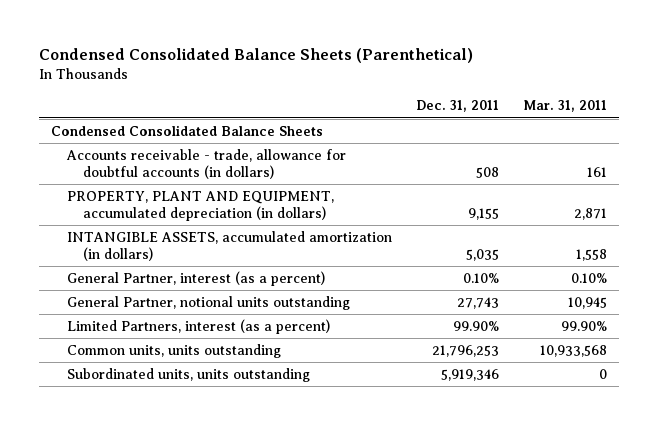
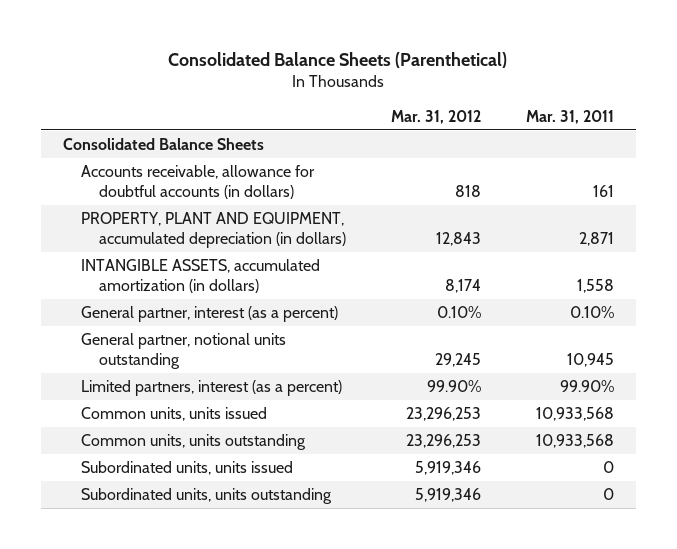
[38,48,473,64] Condensed Consolidated Balance Sheets (Parenthetical) -> [168,51,508,68] Consolidated Balance Sheets (Parenthetical)
[415,100,499,113] Dec. 31, 2011 -> none
none -> [390,109,481,124] Mar. 31, 2012
[50,124,323,136] Condensed Consolidated Balance Sheets -> [63,138,265,151] Consolidated Balance Sheets
[65,148,346,180] Accounts receivable - trade, allowance for doubtful accounts (in dollars) -> [81,165,316,200] Accounts receivable, allowance for doubtful accounts (in dollars)
[66,270,325,286] General Partner, interest (as a percent) -> [81,306,339,323] General partner, interest (as a percent)
[66,295,350,310] General Partner, notional units outstanding -> [81,333,287,370] General partner, notional units outstanding
[66,318,330,334] Limited Partners, interest (as a percent) -> [81,380,343,397] Limited partners, interest (as a percent)
none -> [81,407,268,422] Common units, units issued
none -> [81,461,294,476] Subordinated units, units issued

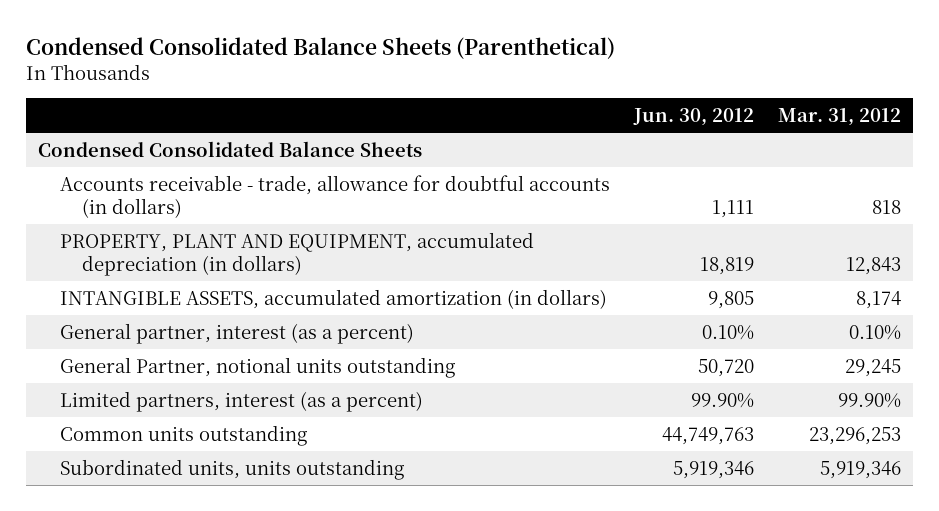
[168,51,508,68] Consolidated Balance Sheets (Parenthetical) -> [26,36,616,59] Condensed Consolidated Balance Sheets (Parenthetical)
[525,109,614,124] Mar. 31, 2011 -> none
none -> [633,107,755,126] Jun. 30, 2012
[63,138,265,151] Consolidated Balance Sheets -> [38,140,423,157] Condensed Consolidated Balance Sheets
[81,165,316,200] Accounts receivable, allowance for doubtful accounts (in dollars) -> [60,174,611,218] Accounts receivable - trade, allowance for doubtful accounts (in dollars)
[81,333,287,370] General partner, notional units outstanding -> [60,356,456,378] General Partner, notional units outstanding
[81,407,268,422] Common units, units issued -> none
[81,461,294,476] Subordinated units, units issued -> none
[81,434,307,451] Common units, units outstanding -> [60,424,308,446] Common units outstanding

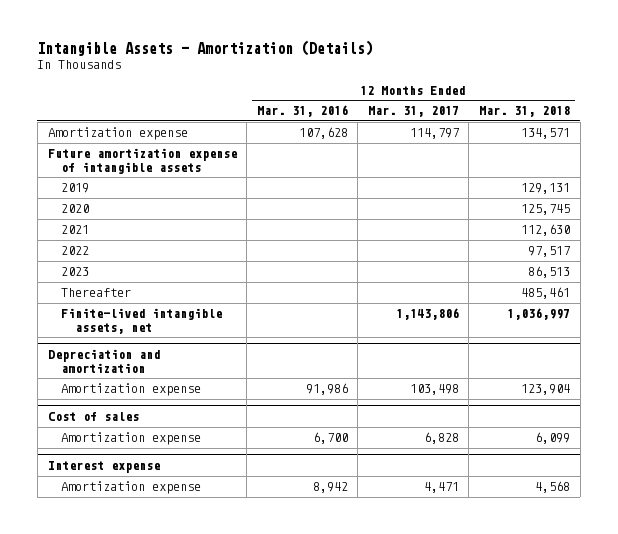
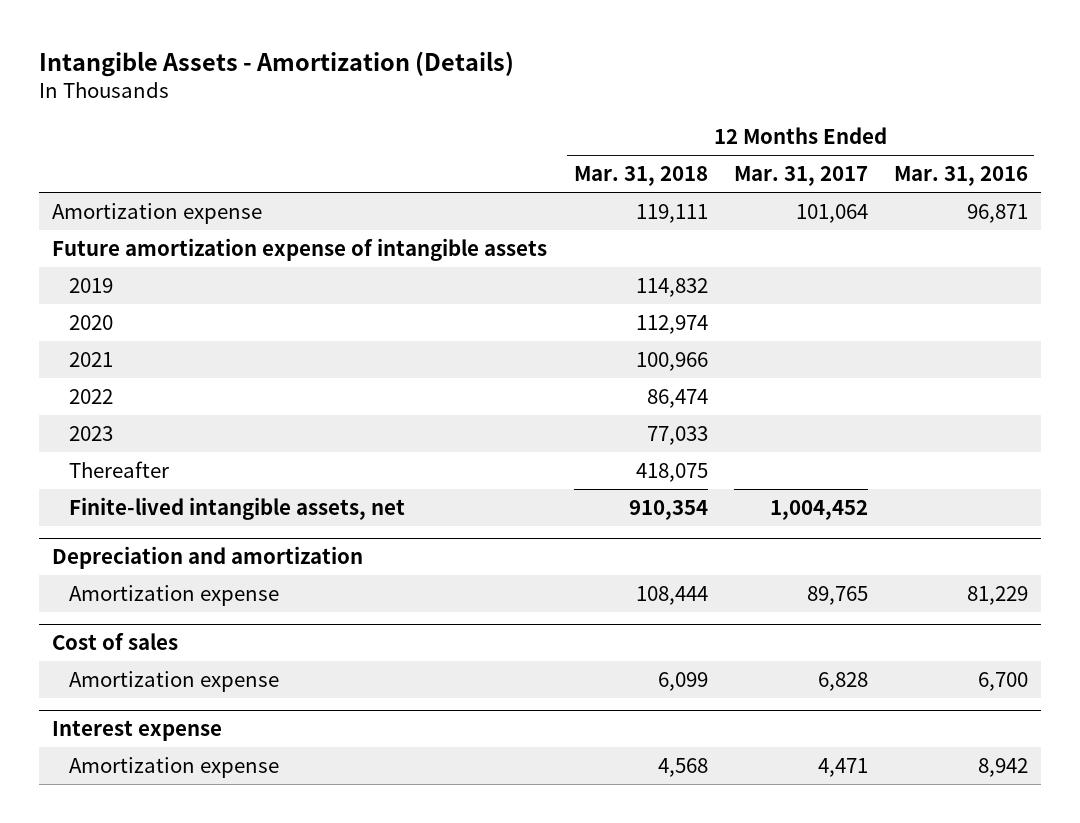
[298,127,348,140] 107,628 -> [966,203,1028,223] 96,871
[409,128,459,140] 114,797 -> [795,203,868,223] 101,064
[521,128,571,140] 134,571 -> [635,203,708,223] 119,111
[521,183,571,195] 129,131 -> [635,277,708,297] 114,832
[521,204,571,216] 125,745 -> [635,314,708,334] 112,974
[521,224,571,237] 112,630 -> [635,351,708,371] 100,966
[528,246,571,258] 97,517 -> [646,388,708,408] 86,474
[528,266,571,279] 86,513 -> [646,425,708,445] 77,033
[521,287,571,300] 485,461 -> [635,462,708,482] 418,075
[395,308,459,321] 1,143,806 -> [769,499,868,520] 1,004,452
[507,308,571,321] 1,036,997 -> [628,499,708,520] 910,354
[305,383,348,396] 91,986 -> [966,585,1028,605] 81,229
[409,384,459,396] 103,498 -> [806,585,868,605] 89,765
[521,384,571,396] 123,904 -> [635,585,708,605] 108,444

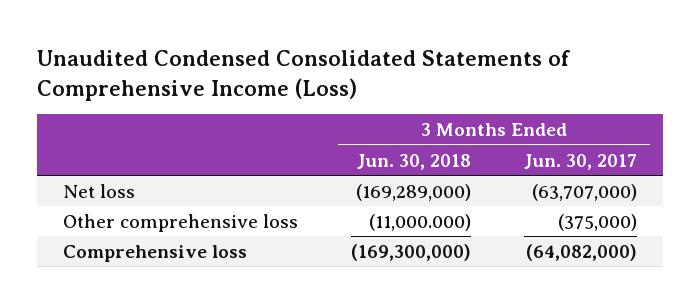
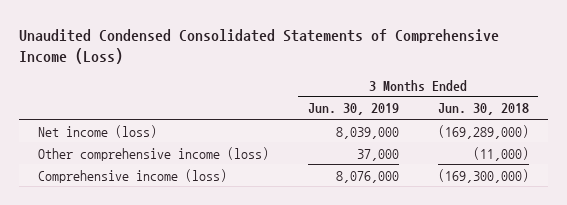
[523,153,637,170] Jun. 30, 2017 -> none
none -> [307,103,399,116] Jun. 30, 2019
[63,183,136,198] Net loss -> [38,124,158,138] Net income (loss)
[63,213,299,232] Other comprehensive loss -> [38,146,270,161] Other comprehensive income (loss)
[369,213,472,231] (11,000.000) -> [472,146,529,161] (11,000)
[63,244,248,262] Comprehensive loss -> [38,168,228,183] Comprehensive income (loss)

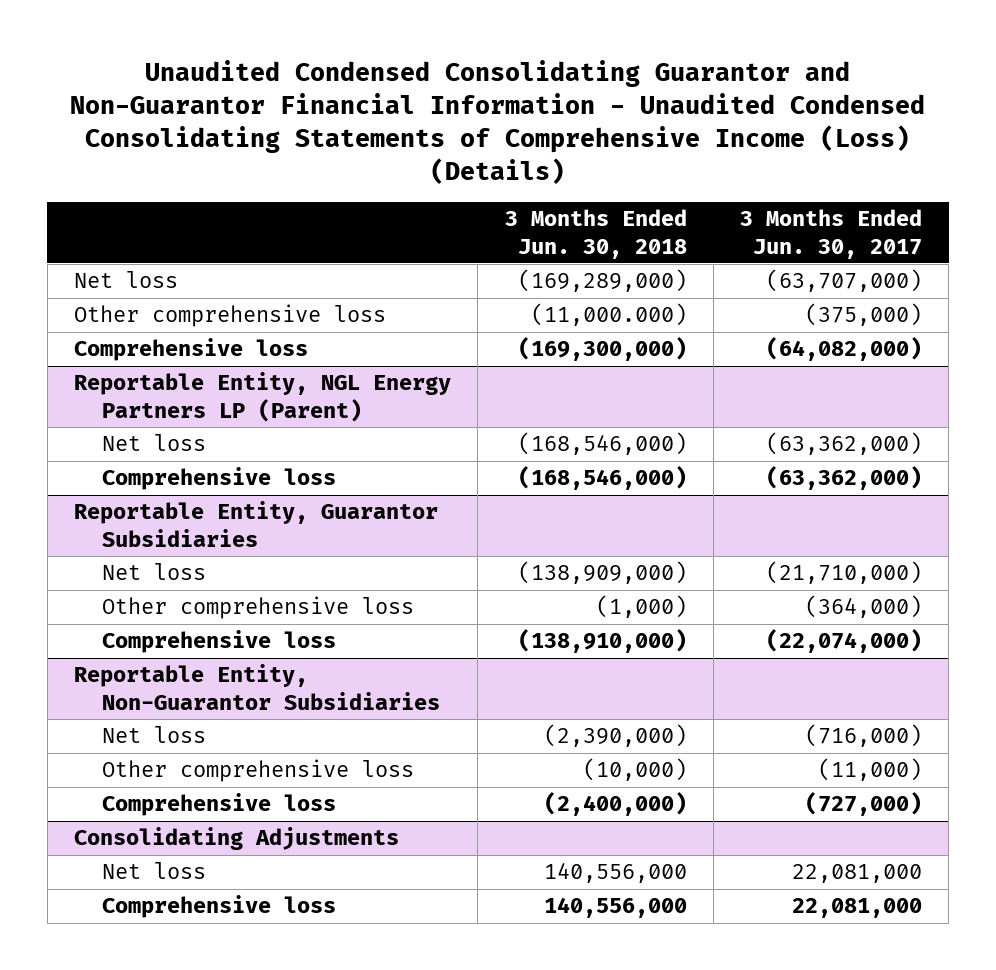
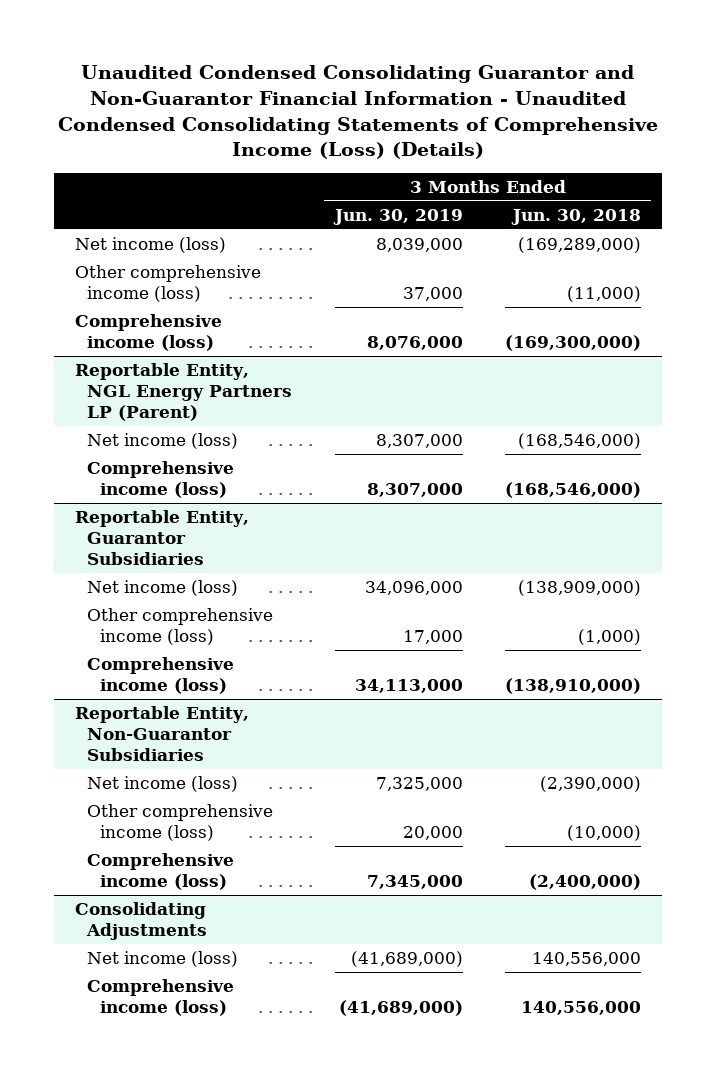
[739,209,922,259] 3 Months Ended Jun. 30, 2017 -> none
none -> [332,208,463,225] Jun. 30, 2019
[74,271,179,289] Net loss -> [74,237,226,254] Net income (loss)
[74,304,387,328] Other comprehensive loss -> [74,265,261,302] Other comprehensive income (loss)
[530,303,687,327] (11,000.000) -> [566,285,641,302] (11,000)
[74,338,309,362] Comprehensive loss -> [74,314,222,351] Comprehensive income (loss)
[101,434,206,452] Net loss -> [87,433,239,450] Net income (loss)
[101,467,336,491] Comprehensive loss -> [87,461,235,498] Comprehensive income (loss)
[101,563,206,581] Net loss -> [87,580,239,597] Net income (loss)
[101,596,414,620] Other comprehensive loss -> [87,608,274,645] Other comprehensive income (loss)
[101,630,336,654] Comprehensive loss -> [87,657,235,694] Comprehensive income (loss)
[101,726,206,744] Net loss -> [87,776,239,793] Net income (loss)
[101,759,414,783] Other comprehensive loss -> [87,804,274,841] Other comprehensive income (loss)
[101,793,336,817] Comprehensive loss -> [87,853,235,890] Comprehensive income (loss)
[101,862,206,880] Net loss -> [87,951,239,968] Net income (loss)
[101,895,336,919] Comprehensive loss -> [87,979,235,1016] Comprehensive income (loss)

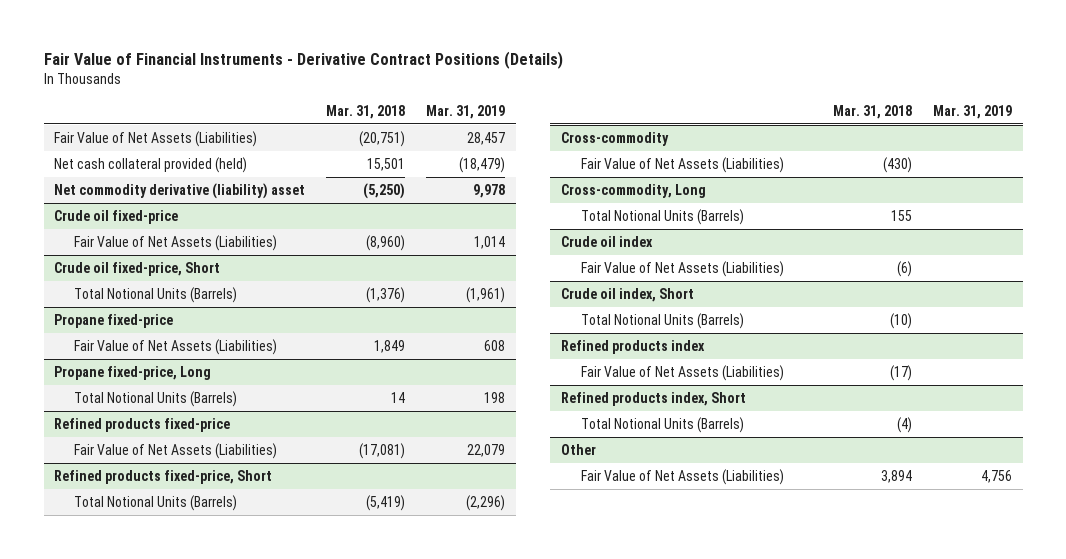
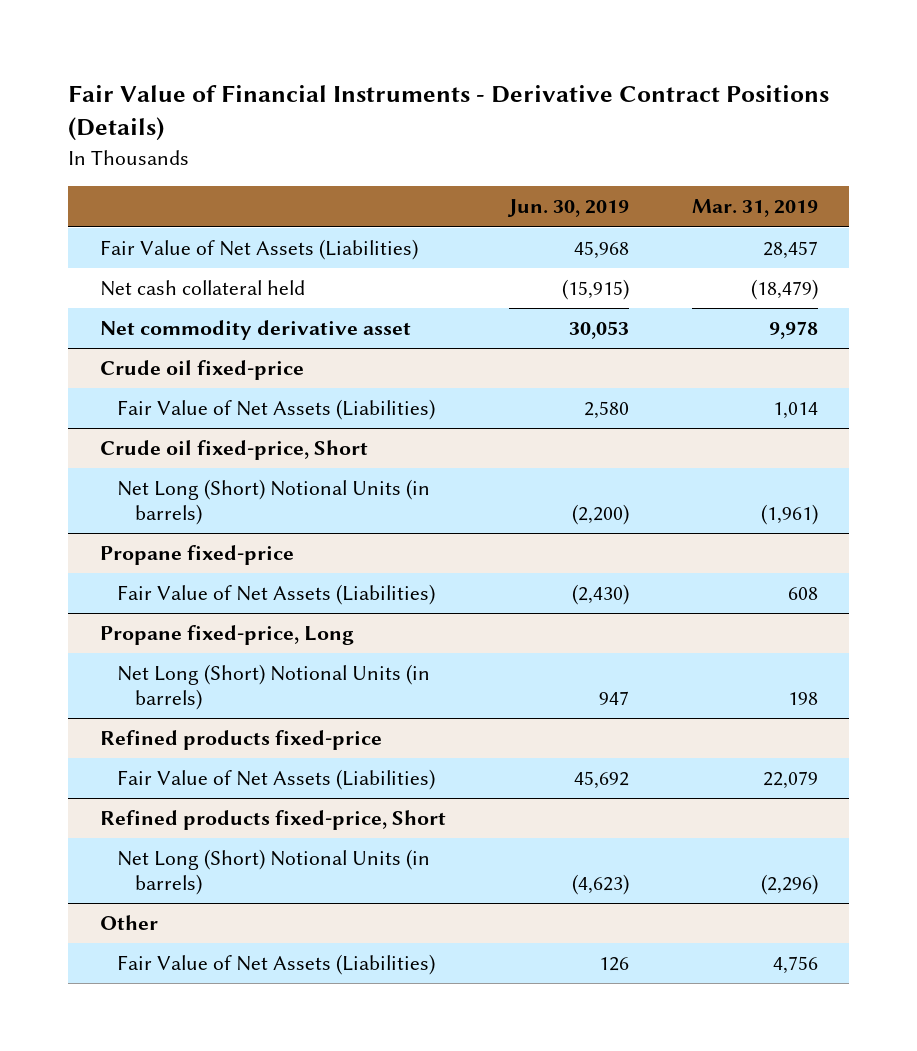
[326,104,406,119] Mar. 31, 2018 -> none
none -> [506,199,629,218] Jun. 30, 2019
[54,157,248,174] Net cash collateral provided (held) -> [99,280,305,297] Net cash collateral held
[54,183,306,200] Net commodity derivative (liability) asset -> [99,320,411,341] Net commodity derivative asset
[74,287,238,304] Total Notional Units (Barrels) -> [117,479,431,526] Net Long (Short) Notional Units (in barrels)
[74,391,238,408] Total Notional Units (Barrels) -> [117,664,431,711] Net Long (Short) Notional Units (in barrels)
[560,132,669,147] Cross-commodity -> none
[581,157,785,174] Fair Value of Net Assets (Liabilities) -> none
[560,184,706,199] Cross-commodity, Long -> none
[581,209,745,226] Total Notional Units (Barrels) -> none
[560,236,653,248] Crude oil index -> none
[581,261,785,278] Fair Value of Net Assets (Liabilities) -> none
[560,288,694,303] Crude oil index, Short -> none
[581,313,745,330] Total Notional Units (Barrels) -> none
[560,340,705,355] Refined products index -> none
[581,365,785,382] Fair Value of Net Assets (Liabilities) -> none
[560,392,746,407] Refined products index, Short -> none
[581,417,745,434] Total Notional Units (Barrels) -> none
[74,495,238,512] Total Notional Units (Barrels) -> [117,849,431,896] Net Long (Short) Notional Units (in barrels)

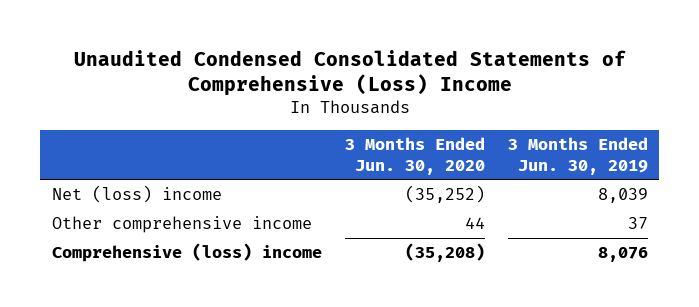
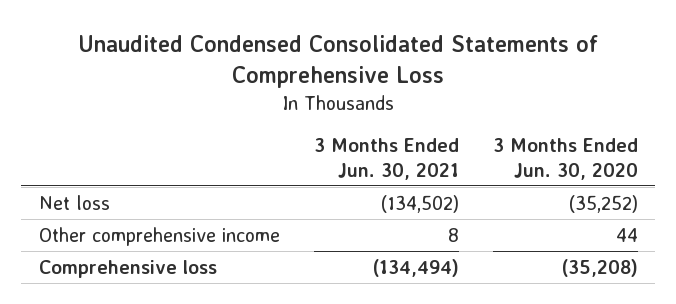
[73,49,626,97] Unaudited Condensed Consolidated Statements of Comprehensive (Loss) Income -> [78,35,599,88] Unaudited Condensed Consolidated Statements of Comprehensive Loss
[507,136,648,175] 3 Months Ended Jun. 30, 2019 -> none
none -> [313,137,459,180] 3 Months Ended Jun. 30, 2021
[51,185,222,204] Net (loss) income -> [38,194,110,210] Net loss
[51,243,322,263] Comprehensive (loss) income -> [38,259,217,278] Comprehensive loss

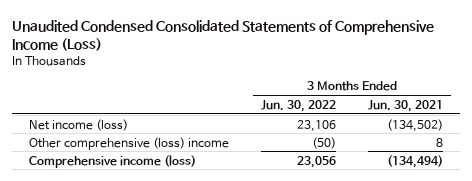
[78,35,599,88] Unaudited Condensed Consolidated Statements of Comprehensive Loss -> [12,19,435,52] Unaudited Condensed Consolidated Statements of Comprehensive Income (Loss)
[492,137,638,180] 3 Months Ended Jun. 30, 2020 -> none
none -> [260,99,336,112] Jun. 30, 2022
[38,194,110,210] Net loss -> [28,118,128,131] Net income (loss)
[38,226,280,246] Other comprehensive income -> [28,136,229,150] Other comprehensive (loss) income
[38,259,217,278] Comprehensive loss -> [28,154,196,168] Comprehensive income (loss)

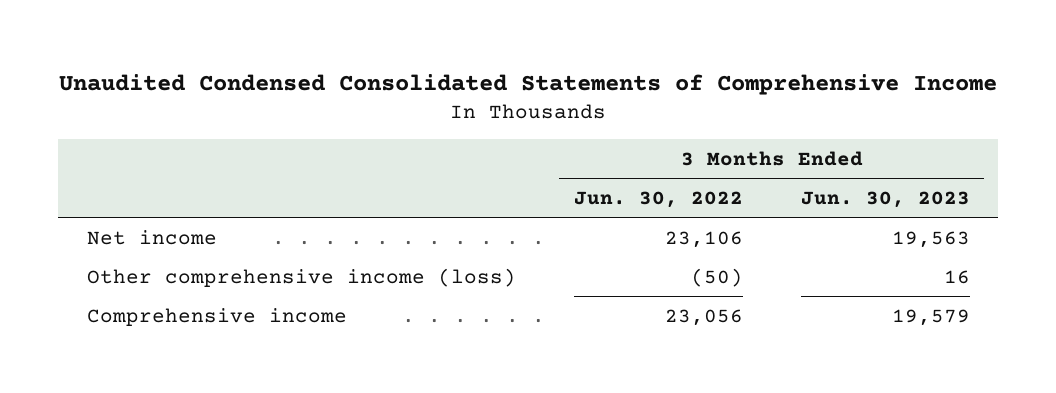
[12,19,435,52] Unaudited Condensed Consolidated Statements of Comprehensive Income (Loss) -> [59,74,998,96] Unaudited Condensed Consolidated Statements of Comprehensive Income
[368,99,444,112] Jun. 30, 2021 -> none
none -> [800,190,970,208] Jun. 30, 2023
[28,118,128,131] Net income (loss) -> [86,229,217,245] Net income
[28,136,229,150] Other comprehensive (loss) income -> [86,267,516,287] Other comprehensive income (loss)
[28,154,196,168] Comprehensive income (loss) -> [86,307,347,326] Comprehensive income

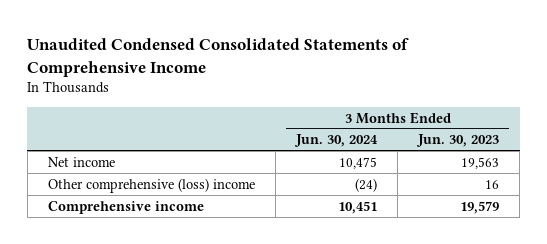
[573,190,743,208] Jun. 30, 2022 -> none
none -> [294,134,379,148] Jun. 30, 2024
[86,267,516,287] Other comprehensive income (loss) -> [47,177,255,193] Other comprehensive (loss) income

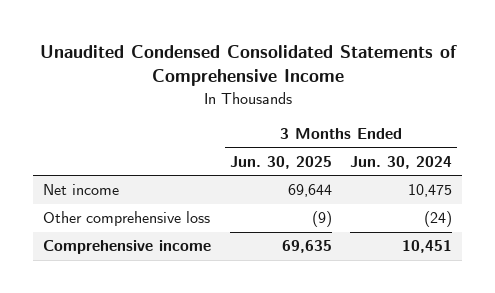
[416,134,500,148] Jun. 30, 2023 -> none
none -> [229,156,332,170] Jun. 30, 2025
[47,177,255,193] Other comprehensive (loss) income -> [42,211,210,227] Other comprehensive loss

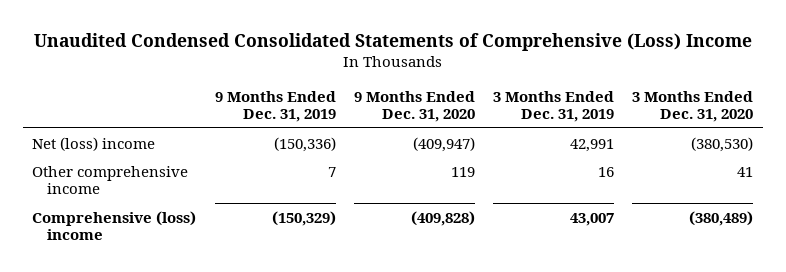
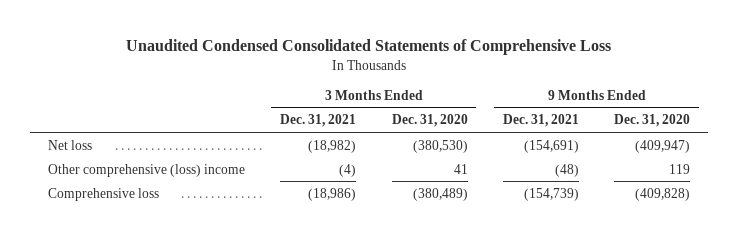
[33,32,752,51] Unaudited Condensed Consolidated Statements of Comprehensive (Loss) Income -> [126,39,612,56] Unaudited Condensed Consolidated Statements of Comprehensive Loss
[214,90,336,123] 9 Months Ended Dec. 31, 2019 -> none
[493,90,615,123] 3 Months Ended Dec. 31, 2019 -> none
none -> [280,114,357,128] Dec. 31, 2021
none -> [502,114,579,128] Dec. 31, 2021
[32,136,156,151] Net (loss) income -> [47,139,92,150] Net loss
[32,165,189,195] Other comprehensive income -> [47,163,245,177] Other comprehensive (loss) income
[32,210,197,241] Comprehensive (loss) income -> [47,187,159,201] Comprehensive loss

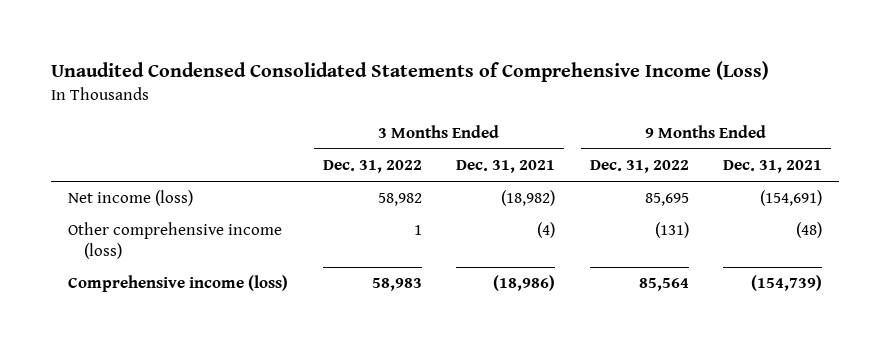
[126,39,612,56] Unaudited Condensed Consolidated Statements of Comprehensive Loss -> [51,61,770,83] Unaudited Condensed Consolidated Statements of Comprehensive Income (Loss)
[391,114,468,128] Dec. 31, 2020 -> none
[614,114,691,128] Dec. 31, 2020 -> none
none -> [322,160,422,174] Dec. 31, 2022
none -> [589,160,689,174] Dec. 31, 2022
[47,139,92,150] Net loss -> [68,190,194,207] Net income (loss)
[47,163,245,177] Other comprehensive (loss) income -> [68,222,283,260] Other comprehensive income (loss)
[47,187,159,201] Comprehensive loss -> [68,275,289,293] Comprehensive income (loss)

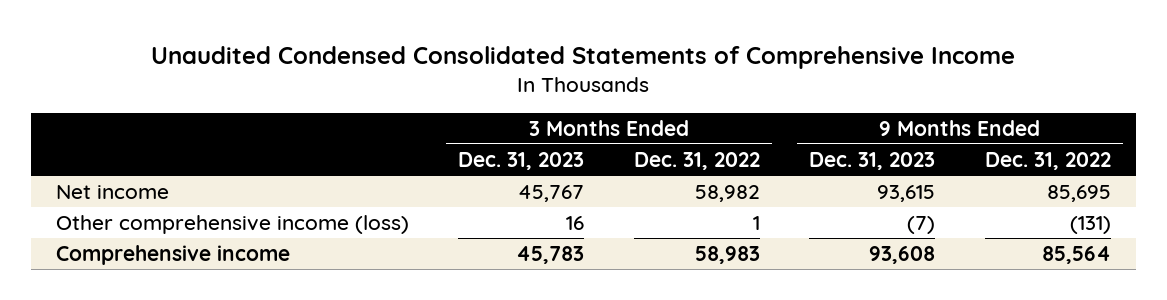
[51,61,770,83] Unaudited Condensed Consolidated Statements of Comprehensive Income (Loss) -> [151,45,1016,69] Unaudited Condensed Consolidated Statements of Comprehensive Income
[456,160,556,174] Dec. 31, 2021 -> none
[722,160,822,174] Dec. 31, 2021 -> none
none -> [458,151,585,170] Dec. 31, 2023
none -> [809,151,936,170] Dec. 31, 2023
[68,190,194,207] Net income (loss) -> [55,185,169,200] Net income
[68,275,289,293] Comprehensive income (loss) -> [55,245,290,266] Comprehensive income

